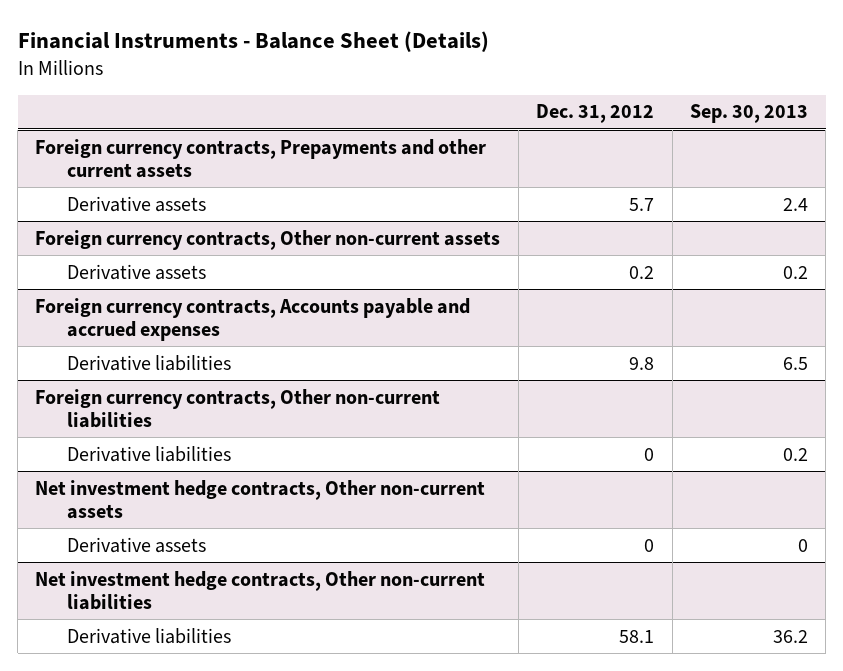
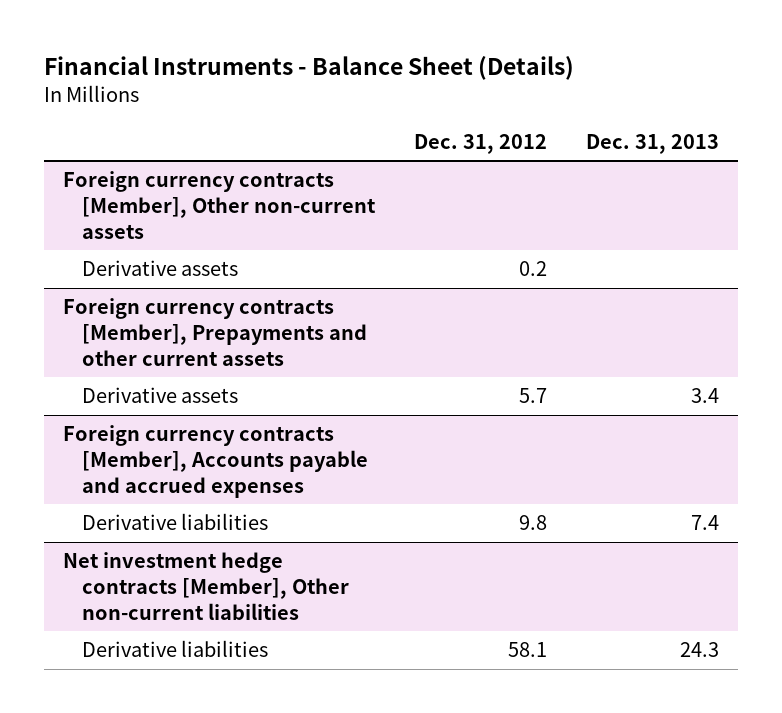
[689,104,808,124] Sep. 30, 2013 -> none
none -> [585,133,719,154] Dec. 31, 2013
[35,138,487,178] Foreign currency contracts, Prepayments and other current assets -> none
[66,195,206,212] Derivative assets -> none
[35,229,501,250] Foreign currency contracts, Other non-current assets -> [63,171,377,239] Foreign currency contracts [Member], Other non-current assets
none -> [63,298,368,366] Foreign currency contracts [Member], Prepayments and other current assets
none -> [82,387,239,404] Derivative assets
[35,297,471,341] Foreign currency contracts, Accounts payable and accrued expenses -> [63,425,369,498] Foreign currency contracts [Member], Accounts payable and accrued expenses
[35,388,441,428] Foreign currency contracts, Other non-current liabilities -> none
[66,445,231,462] Derivative liabilities -> none
[35,479,486,519] Net investment hedge contracts, Other non-current assets -> none
[66,536,206,553] Derivative assets -> none
[35,570,486,610] Net investment hedge contracts, Other non-current liabilities -> [63,552,350,620] Net investment hedge contracts [Member], Other non-current liabilities

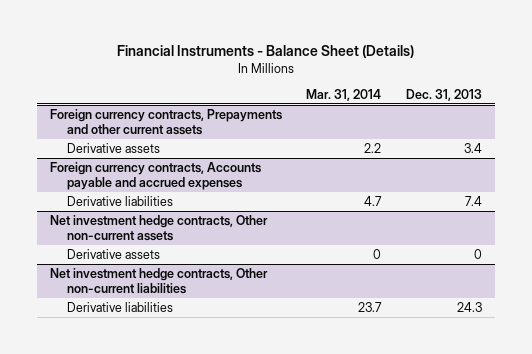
[413,133,547,154] Dec. 31, 2012 -> none
none -> [306,89,382,102] Mar. 31, 2014
[63,171,377,239] Foreign currency contracts [Member], Other non-current assets -> none
[82,260,239,277] Derivative assets -> none
[63,298,368,366] Foreign currency contracts [Member], Prepayments and other current assets -> [49,108,282,136] Foreign currency contracts, Prepayments and other current assets
[63,425,369,498] Foreign currency contracts [Member], Accounts payable and accrued expenses -> [49,161,261,191] Foreign currency contracts, Accounts payable and accrued expenses
none -> [49,214,268,242] Net investment hedge contracts, Other non-current assets
none -> [66,248,160,259] Derivative assets
[63,552,350,620] Net investment hedge contracts [Member], Other non-current liabilities -> [49,267,268,295] Net investment hedge contracts, Other non-current liabilities

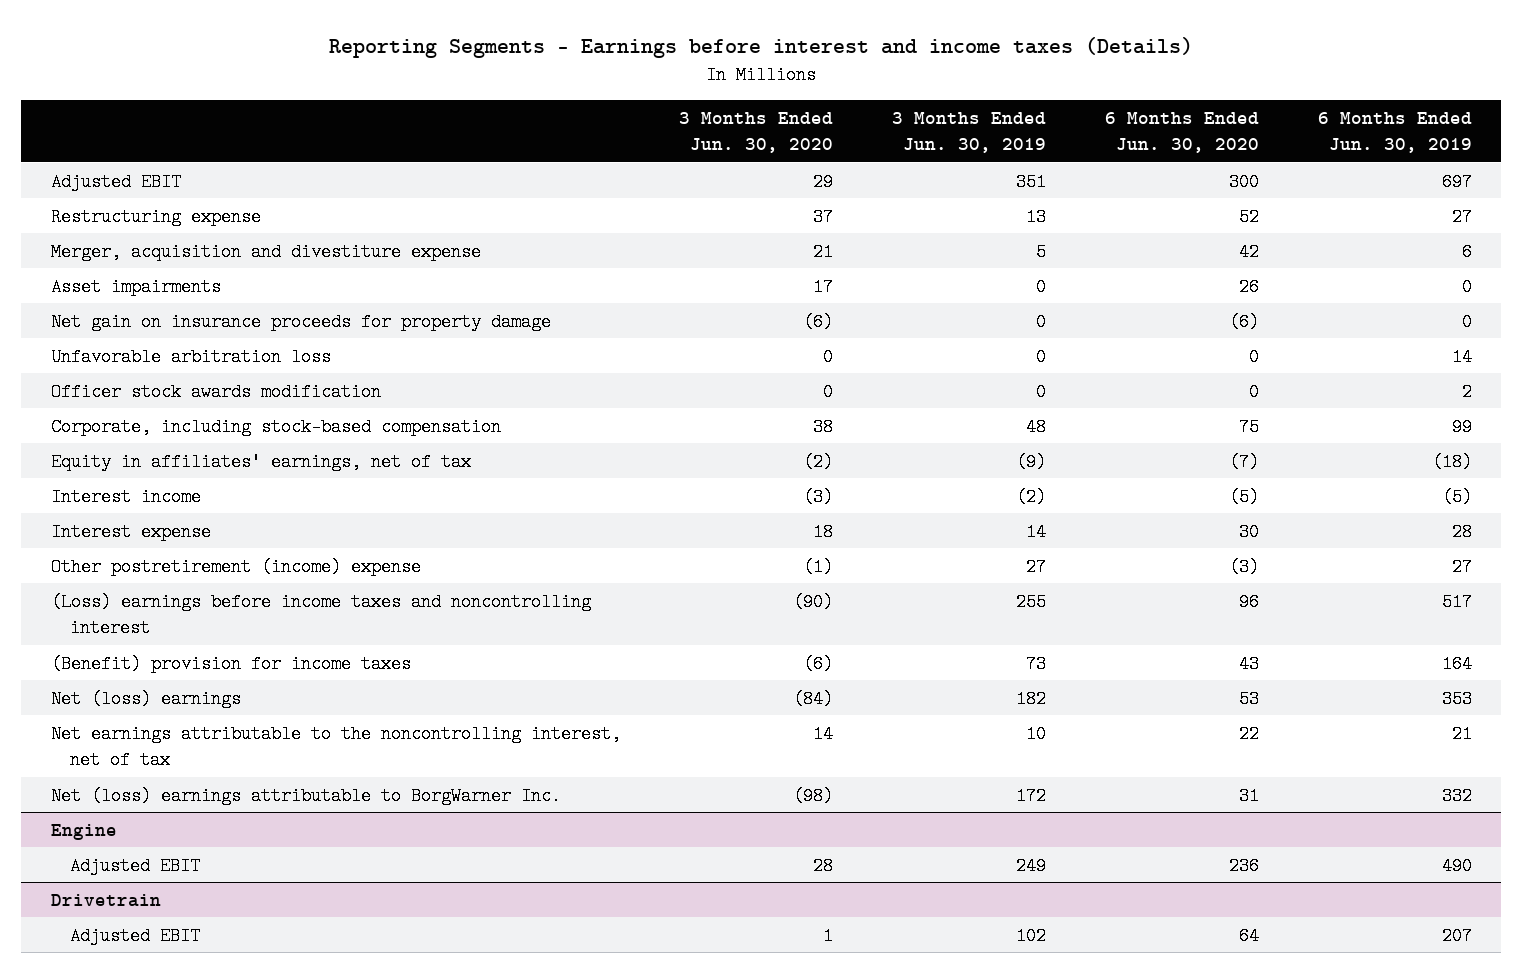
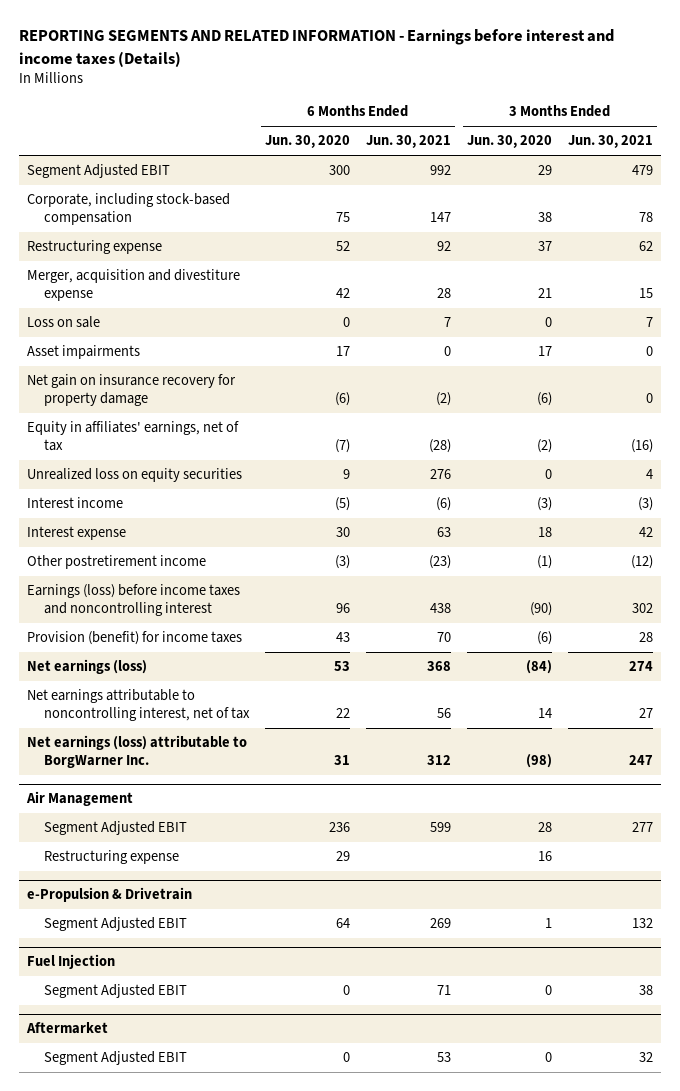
[329,36,1194,58] Reporting Segments - Earnings before interest and income taxes (Details) -> [19,29,615,67] REPORTING SEGMENTS AND RELATED INFORMATION - Earnings before interest and income taxes (Details)
[892,111,1047,154] 3 Months Ended Jun. 30, 2019 -> none
[1317,111,1472,154] 6 Months Ended Jun. 30, 2019 -> none
none -> [365,135,451,149] Jun. 30, 2021
none -> [567,135,653,149] Jun. 30, 2021
[50,172,181,191] Adjusted EBIT -> [27,164,171,179] Segment Adjusted EBIT
[50,417,501,436] Corporate, including stock-based compensation -> [27,193,231,226] Corporate, including stock-based compensation
[50,347,331,366] Unfavorable arbitration loss -> none
[50,382,381,401] Officer stock awards modification -> none
none -> [27,316,101,329] Loss on sale
[1239,277,1260,296] 26 -> [335,346,350,357] 17
[50,312,551,331] Net gain on insurance proceeds for property damage -> [27,374,237,407] Net gain on insurance recovery for property damage
none -> [27,468,243,483] Unrealized loss on equity securities
[50,823,117,840] Engine -> none
[50,893,161,907] Drivetrain -> none
[50,557,421,576] Other postretirement (income) expense -> [27,555,207,570] Other postretirement income
[50,592,591,638] (Loss) earnings before income taxes and noncontrolling interest -> [27,584,241,617] Earnings (loss) before income taxes and noncontrolling interest
[50,654,411,673] (Benefit) provision for income taxes -> [27,631,243,646] Provision (benefit) for income taxes
[50,689,241,708] Net (loss) earnings -> [27,659,148,675] Net earnings (loss)
[50,724,621,770] Net earnings attributable to the noncontrolling interest, net of tax -> [27,689,251,722] Net earnings attributable to noncontrolling interest, net of tax
[50,786,561,805] Net (loss) earnings attributable to BorgWarner Inc. -> [27,735,248,769] Net earnings (loss) attributable to BorgWarner Inc.
none -> [26,791,134,807] Air Management
[70,856,201,875] Adjusted EBIT -> [44,821,188,836] Segment Adjusted EBIT
none -> [44,850,180,865] Restructuring expense
none -> [27,887,193,903] e-Propulsion & Drivetrain
[70,926,201,945] Adjusted EBIT -> [44,917,188,932] Segment Adjusted EBIT
none -> [27,954,116,970] Fuel Injection
none -> [44,984,188,999] Segment Adjusted EBIT
none -> [26,1022,109,1035] Aftermarket
none -> [44,1051,188,1066] Segment Adjusted EBIT

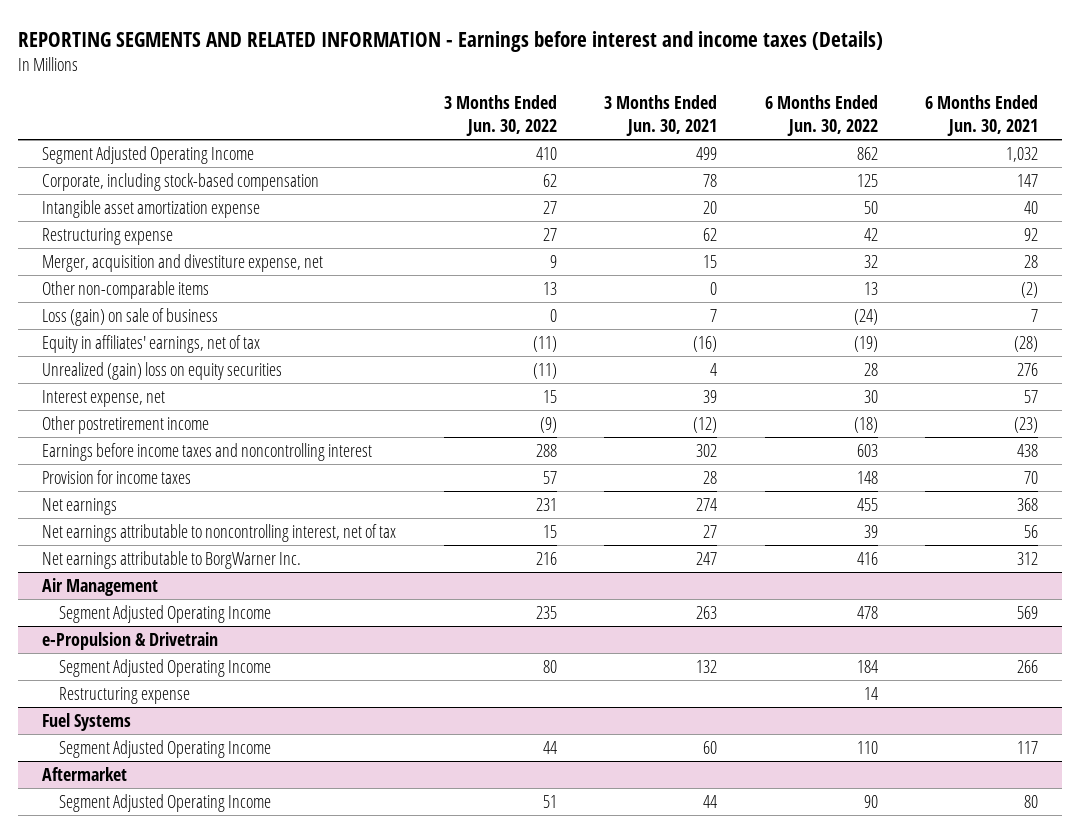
[264,135,350,149] Jun. 30, 2020 -> none
[466,135,552,149] Jun. 30, 2020 -> none
none -> [443,95,557,137] 3 Months Ended Jun. 30, 2022
none -> [764,95,878,137] 6 Months Ended Jun. 30, 2022
[27,164,171,179] Segment Adjusted EBIT -> [42,146,255,165] Segment Adjusted Operating Income
[429,165,451,176] 992 -> [1006,147,1039,163] 1,032
[631,165,653,176] 479 -> [696,147,718,161] 499
none -> [42,200,261,219] Intangible asset amortization expense
[27,345,141,360] Asset impairments -> none
[27,374,237,407] Net gain on insurance recovery for property damage -> none
[27,269,241,302] Merger, acquisition and divestiture expense -> [42,254,324,273] Merger, acquisition and divestiture expense, net
none -> [42,281,210,300] Other non-comparable items
[27,316,101,329] Loss on sale -> [42,308,219,327] Loss (gain) on sale of business
[27,497,124,509] Interest income -> none
[27,468,243,483] Unrealized loss on equity securities -> [42,362,283,381] Unrealized (gain) loss on equity securities
[27,526,127,541] Interest expense -> [42,390,166,408] Interest expense, net
[436,527,451,538] 63 -> [1024,390,1039,404] 57
[638,527,653,538] 42 -> [703,390,718,404] 39
[27,584,241,617] Earnings (loss) before income taxes and noncontrolling interest -> [42,443,373,462] Earnings before income taxes and noncontrolling interest
[27,631,243,646] Provision (benefit) for income taxes -> [42,470,192,485] Provision for income taxes
[27,659,148,675] Net earnings (loss) -> [42,498,118,516] Net earnings
[27,735,248,769] Net earnings (loss) attributable to BorgWarner Inc. -> [42,551,302,570] Net earnings attributable to BorgWarner Inc.
[44,850,180,865] Restructuring expense -> none
[44,821,188,836] Segment Adjusted EBIT -> [58,605,271,624] Segment Adjusted Operating Income
[429,822,451,833] 599 -> [1017,606,1039,620] 569
[631,822,653,833] 277 -> [696,606,718,620] 263
[27,954,116,970] Fuel Injection -> none
[44,917,188,932] Segment Adjusted EBIT -> [58,659,271,678] Segment Adjusted Operating Income
[429,918,451,929] 269 -> [1017,660,1039,674] 266
none -> [58,687,190,705] Restructuring expense
none -> [42,713,132,732] Fuel Systems
[44,984,188,999] Segment Adjusted EBIT -> [58,740,271,759] Segment Adjusted Operating Income
[436,985,451,996] 71 -> [1017,741,1039,755] 117
[638,985,653,996] 38 -> [703,741,718,755] 60
[44,1051,188,1066] Segment Adjusted EBIT -> [58,794,271,813] Segment Adjusted Operating Income
[436,1052,451,1063] 53 -> [1024,795,1039,809] 80
[638,1052,653,1063] 32 -> [703,795,718,809] 44

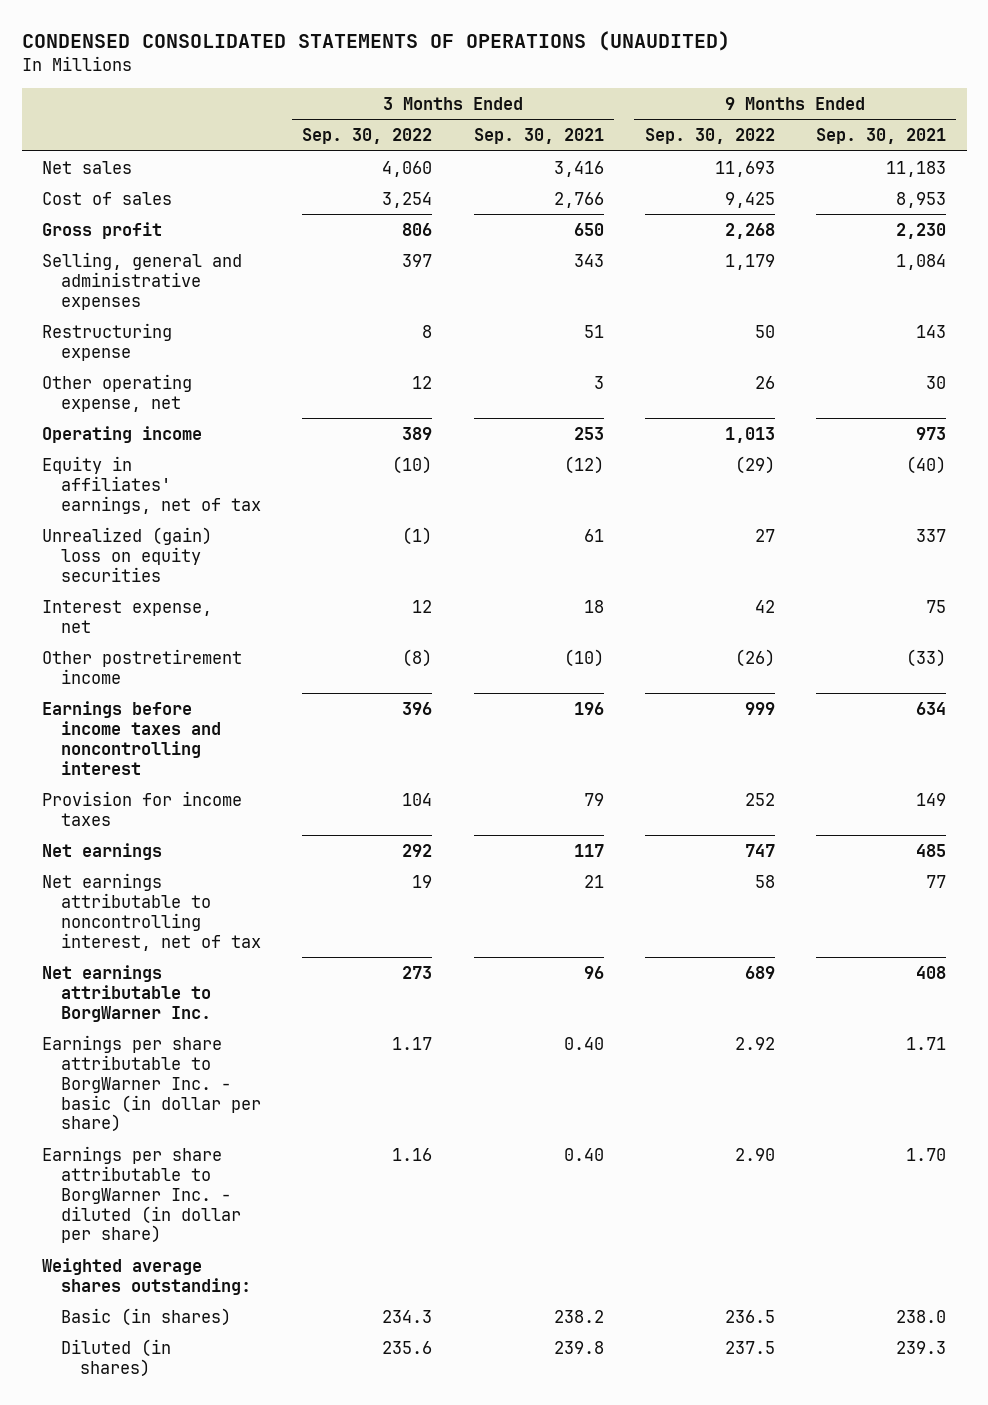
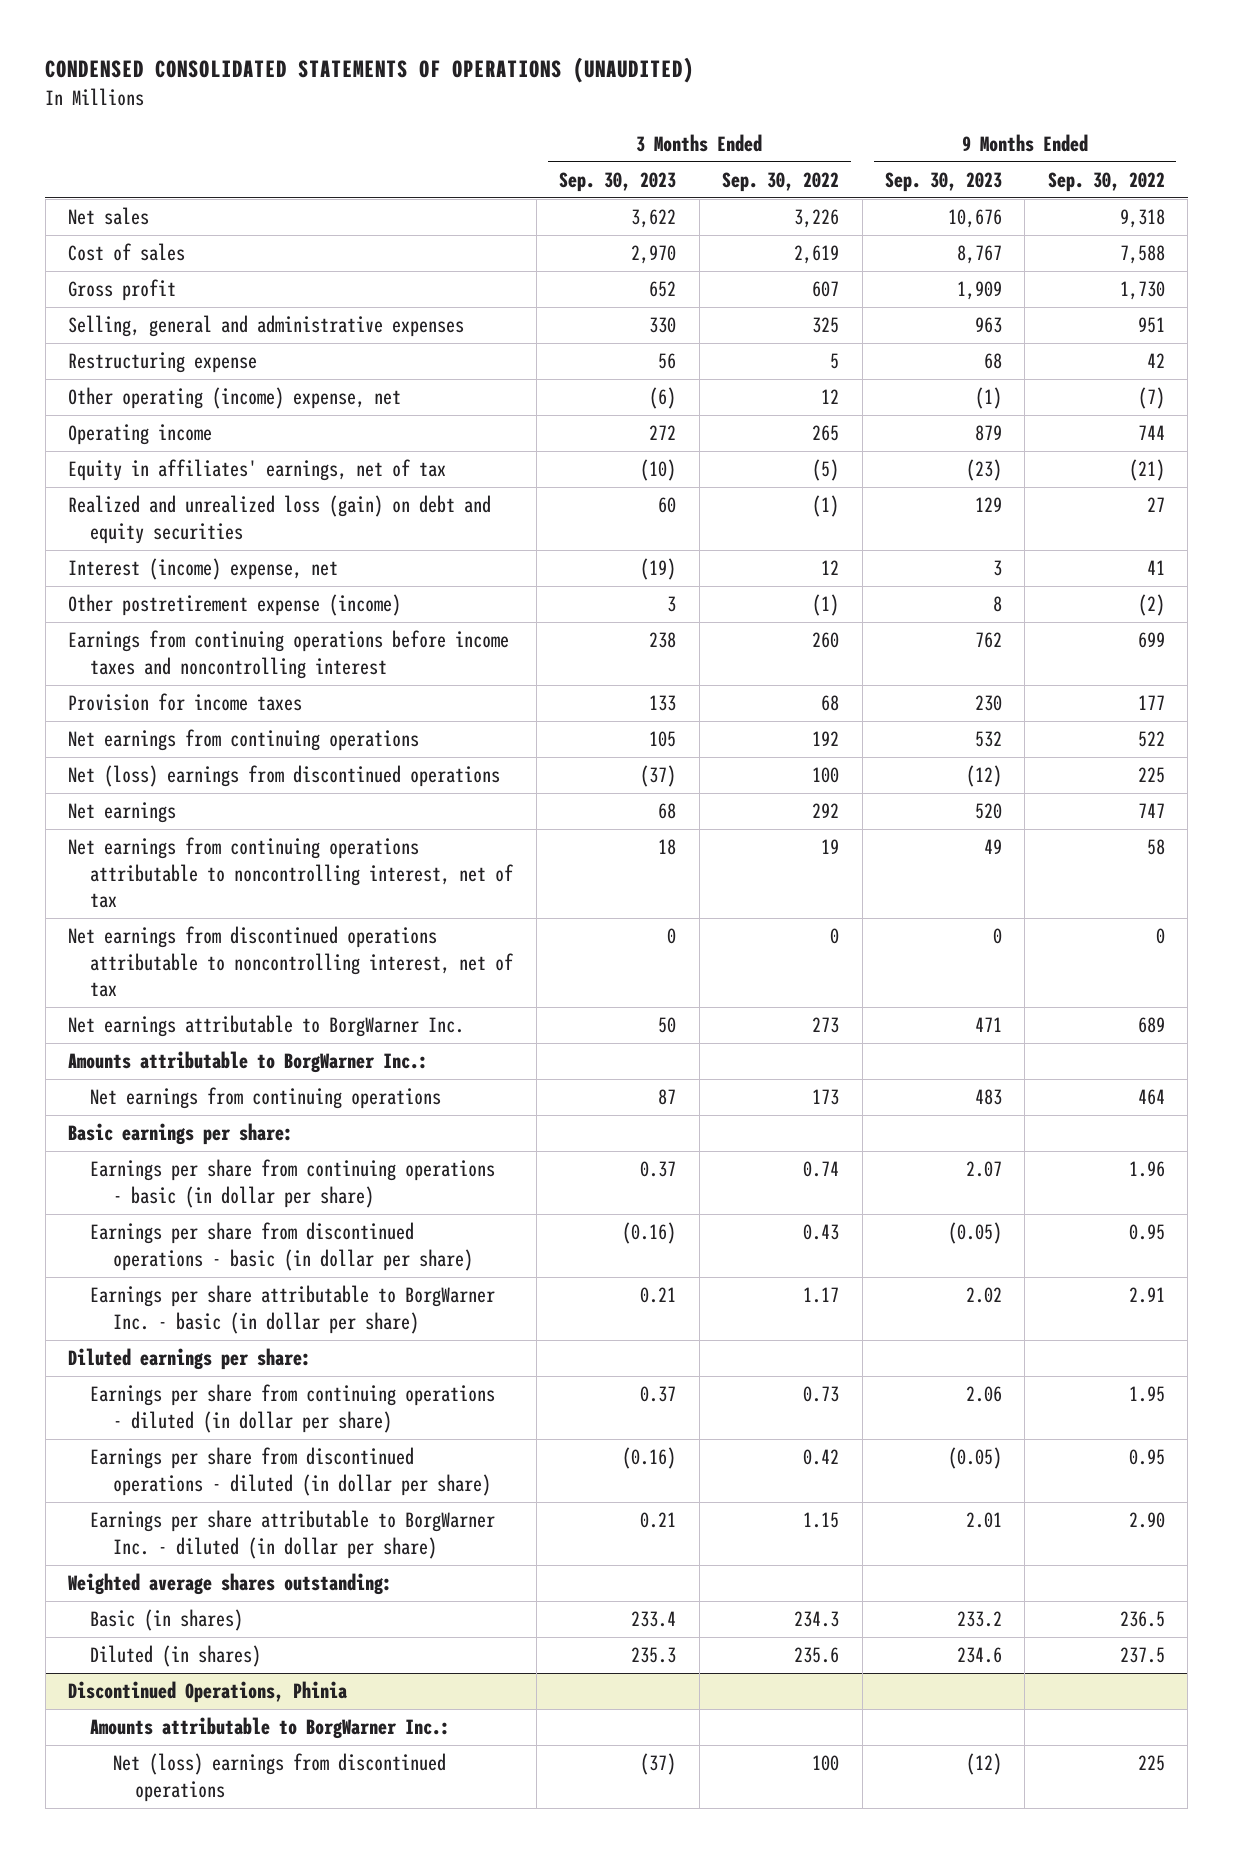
[473,128,604,145] Sep. 30, 2021 -> none
[815,128,946,145] Sep. 30, 2021 -> none
none -> [559,171,677,192] Sep. 30, 2023
none -> [885,171,1003,192] Sep. 30, 2023
[382,160,433,177] 4,060 -> [794,209,840,229] 3,226
[714,160,775,177] 11,693 -> [1119,209,1165,229] 9,318
[382,191,433,208] 3,254 -> [794,245,840,265] 2,619
[724,191,775,208] 9,425 -> [1119,245,1165,265] 7,588
[402,222,433,236] 806 -> [812,281,840,298] 607
[724,222,775,239] 2,268 -> [1119,281,1165,301] 1,730
[402,253,433,267] 397 -> [812,317,840,334] 325
[724,253,775,270] 1,179 -> [1137,317,1165,334] 951
[422,324,433,338] 8 -> [830,353,840,370] 5
[754,324,775,338] 50 -> [1146,353,1165,369] 42
[42,373,193,412] Other operating expense, net -> [67,387,401,410] Other operating (income) expense, net
[754,375,775,389] 26 -> [1137,387,1165,410] (7)
[402,426,433,440] 389 -> [812,425,840,442] 265
[724,426,775,443] 1,013 -> [1137,425,1165,441] 744
[392,455,433,474] (10) -> [812,459,840,482] (5)
[734,455,775,474] (29) -> [1128,459,1165,482] (21)
[42,526,213,582] Unrealized (gain) loss on equity securities -> [67,495,491,544] Realized and unrealized loss (gain) on debt and equity securities
[42,599,213,633] Interest expense, net -> [67,558,338,581] Interest (income) expense, net
[754,599,775,613] 42 -> [1146,560,1165,576] 41
[42,648,243,684] Other postretirement income -> [67,594,401,617] Other postretirement expense (income)
[402,648,433,667] (8) -> [812,594,840,617] (1)
[734,648,775,667] (26) -> [1137,594,1165,617] (2)
[42,700,222,775] Earnings before income taxes and noncontrolling interest -> [67,630,509,679] Earnings from continuing operations before income taxes and noncontrolling interest
[402,701,433,715] 396 -> [812,632,840,649] 260
[744,701,775,715] 999 -> [1137,632,1165,649] 699
[402,792,433,806] 104 -> [821,695,840,712] 68
[744,792,775,806] 252 -> [1137,695,1165,711] 177
none -> [67,729,419,752] Net earnings from continuing operations
none -> [67,765,500,788] Net (loss) earnings from discontinued operations
[42,872,262,951] Net earnings attributable to noncontrolling interest, net of tax -> [67,837,515,909] Net earnings from continuing operations attributable to noncontrolling interest, net of tax
none -> [67,926,515,998] Net earnings from discontinued operations attributable to noncontrolling interest, net of tax
none -> [67,1051,428,1074] Amounts attributable to BorgWarner Inc.:
none -> [90,1087,442,1110] Net earnings from continuing operations
none -> [67,1123,293,1146] Basic earnings per share:
none -> [90,1159,496,1208] Earnings per share from continuing operations - basic (in dollar per share)
none -> [90,1222,473,1271] Earnings per share from discontinued operations - basic (in dollar per share)
[734,1036,775,1050] 2.92 -> [1128,1287,1165,1304] 2.91
none -> [67,1348,311,1371] Diluted earnings per share:
none -> [90,1384,496,1433] Earnings per share from continuing operations - diluted (in dollar per share)
none -> [90,1447,491,1496] Earnings per share from discontinued operations - diluted (in dollar per share)
[392,1147,433,1161] 1.16 -> [803,1512,840,1529] 1.15
none -> [67,1681,348,1704] Discontinued Operations, Phinia
none -> [90,1717,451,1740] Amounts attributable to BorgWarner Inc.:
none -> [112,1753,446,1802] Net (loss) earnings from discontinued operations

